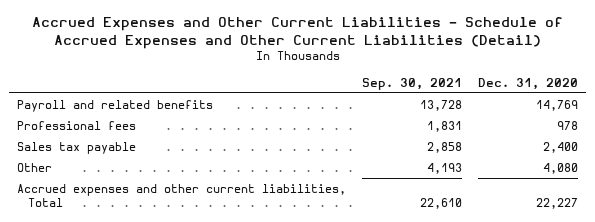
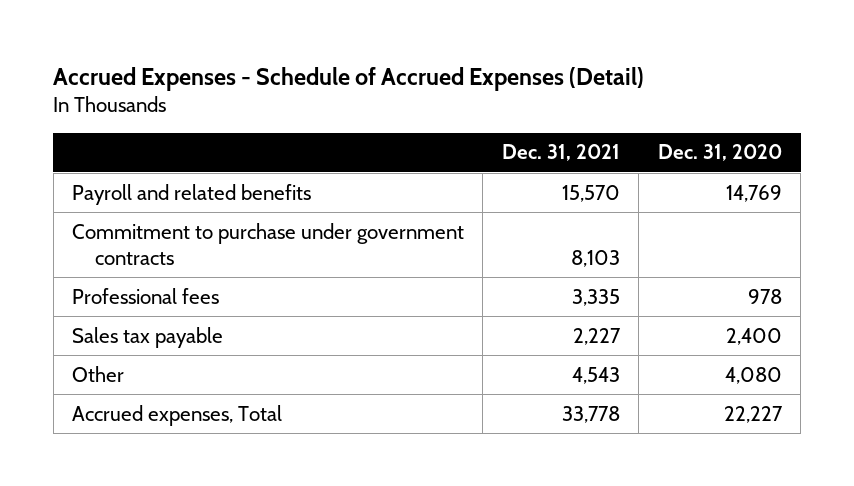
[31,17,563,49] Accrued Expenses and Other Current Liabilities - Schedule of Accrued Expenses and Other Current Liabilities (Detail) -> [53,66,645,91] Accrued Expenses - Schedule of Accrued Expenses (Detail)
[362,77,463,90] Sep. 30, 2021 -> none
none -> [501,144,620,162] Dec. 31, 2021
none -> [72,222,465,265] Commitment to purchase under government contracts
[17,183,347,207] Accrued expenses and other current liabilities, Total -> [72,404,283,426] Accrued expenses, Total

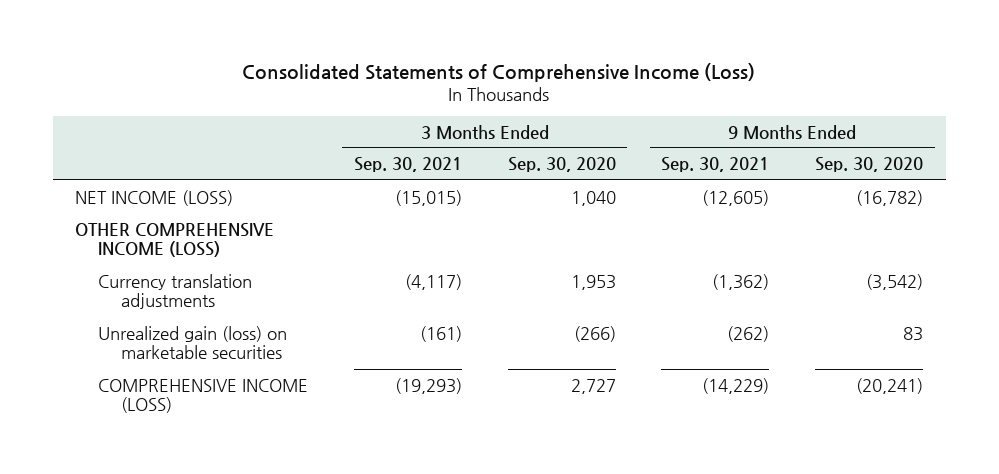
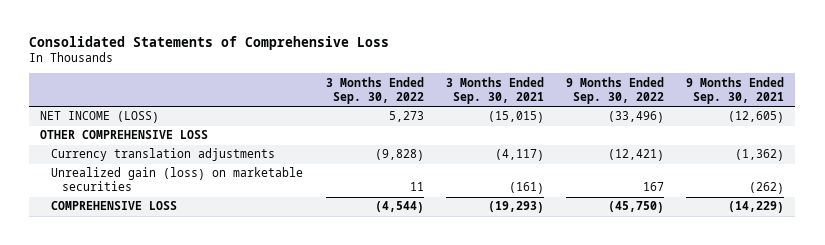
[242,62,756,82] Consolidated Statements of Comprehensive Income (Loss) -> [29,35,390,50] Consolidated Statements of Comprehensive Loss
[507,157,616,173] Sep. 30, 2020 -> none
[815,157,924,173] Sep. 30, 2020 -> none
none -> [325,76,424,104] 3 Months Ended Sep. 30, 2022
none -> [566,76,665,104] 9 Months Ended Sep. 30, 2022
[75,222,275,258] OTHER COMPREHENSIVE INCOME (LOSS) -> [40,130,209,140] OTHER COMPREHENSIVE LOSS
[98,378,309,414] COMPREHENSIVE INCOME (LOSS) -> [51,201,178,211] COMPREHENSIVE LOSS

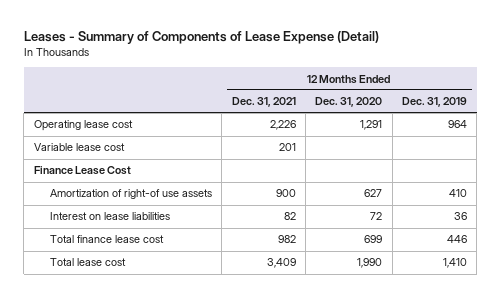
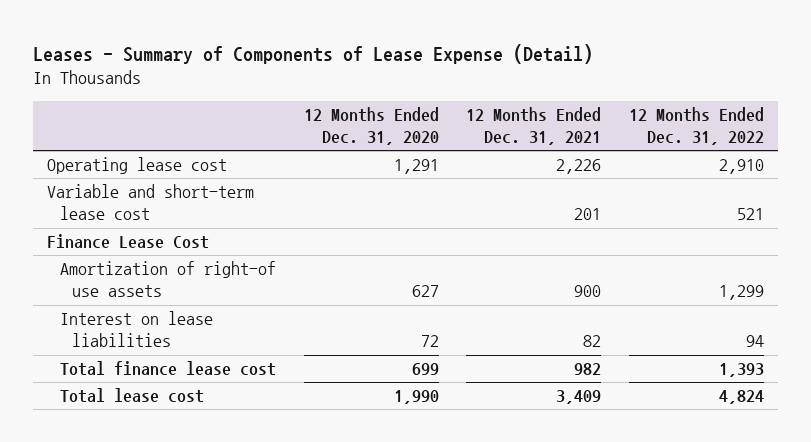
[401,97,467,108] Dec. 31, 2019 -> none
none -> [629,106,765,146] 12 Months Ended Dec. 31, 2022
[33,143,125,152] Variable lease cost -> [47,184,255,221] Variable and short-term lease cost

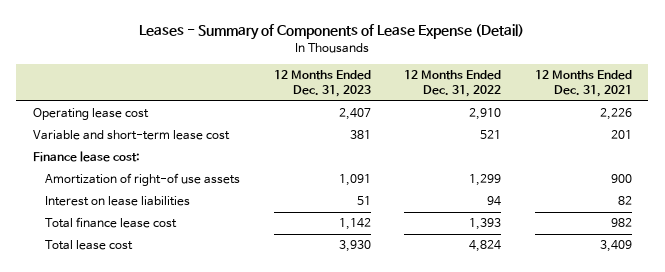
[303,106,439,146] 12 Months Ended Dec. 31, 2020 -> none
none -> [273,70,371,98] 12 Months Ended Dec. 31, 2023
[47,234,210,250] Finance Lease Cost -> [32,151,140,163] Finance lease cost:

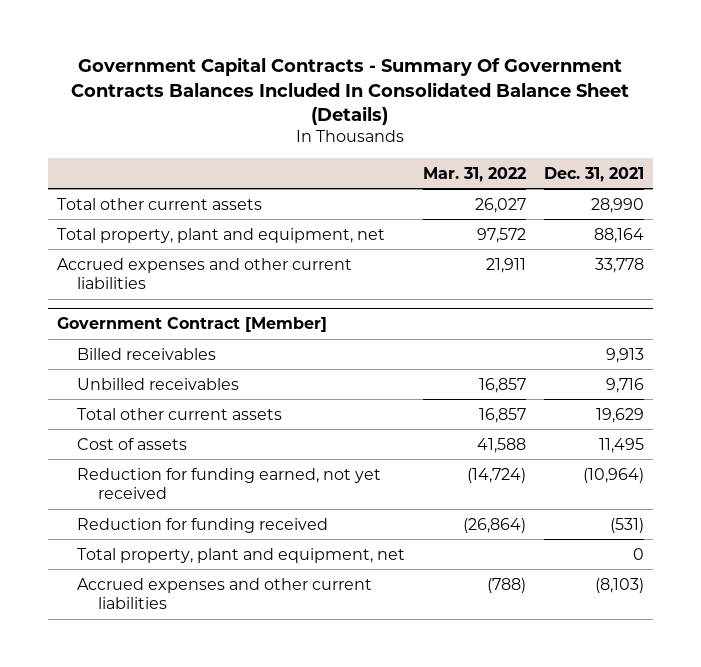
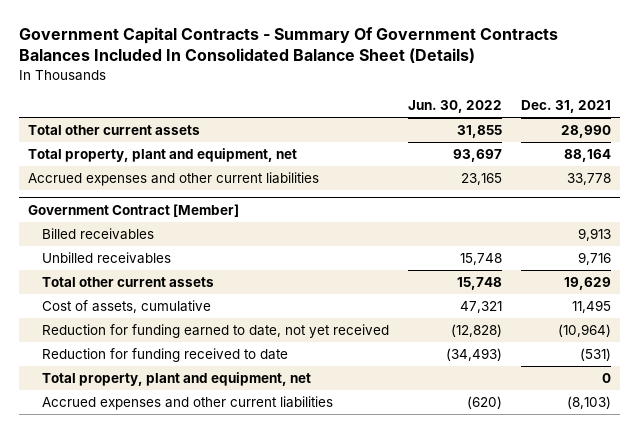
[423,166,527,182] Mar. 31, 2022 -> none
none -> [407,100,502,114] Jun. 30, 2022
[77,437,188,450] Cost of assets -> [41,299,211,313] Cost of assets, cumulative
[77,467,382,500] Reduction for funding earned, not yet received -> [41,323,389,338] Reduction for funding earned to date, not yet received
[77,517,329,533] Reduction for funding received -> [41,347,288,362] Reduction for funding received to date

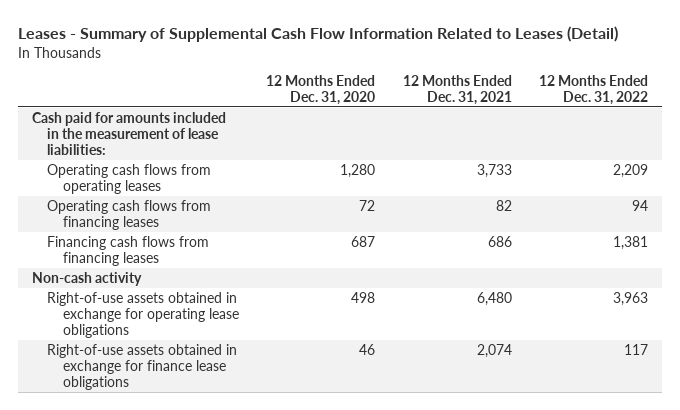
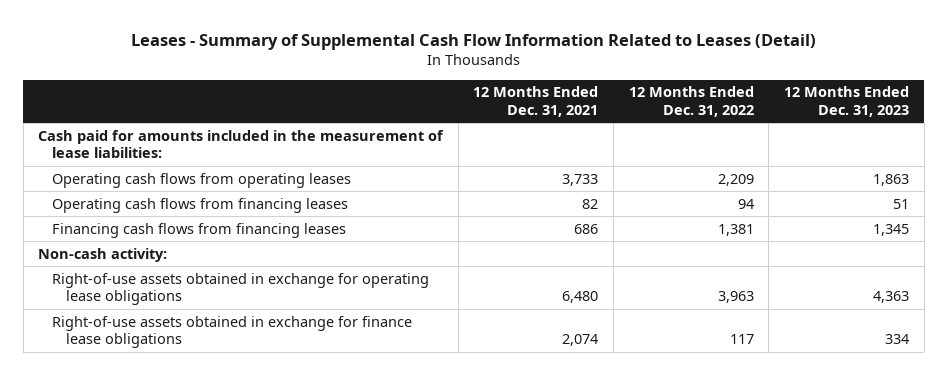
[266,74,376,105] 12 Months Ended Dec. 31, 2020 -> none
none -> [783,86,909,118] 12 Months Ended Dec. 31, 2023
[31,271,142,286] Non-cash activity -> [38,247,168,262] Non-cash activity:

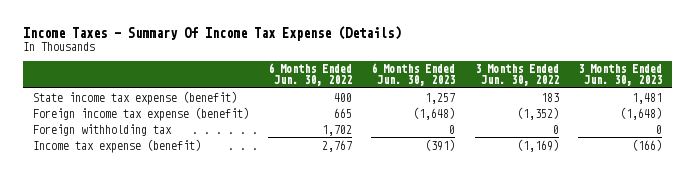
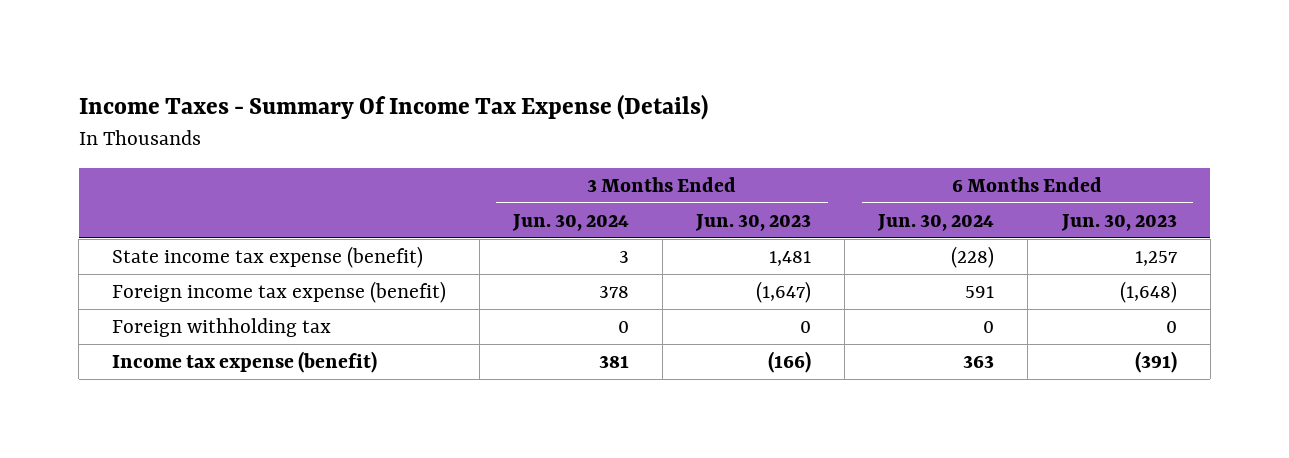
[268,63,353,87] 6 Months Ended Jun. 30, 2022 -> none
[474,64,559,87] 3 Months Ended Jun. 30, 2022 -> none
none -> [512,213,630,231] Jun. 30, 2024
none -> [877,213,995,231] Jun. 30, 2024
[619,106,662,120] (1,648) -> [756,280,812,303] (1,647)

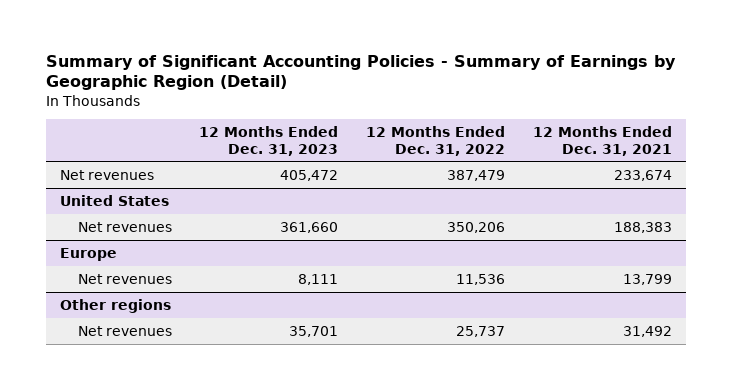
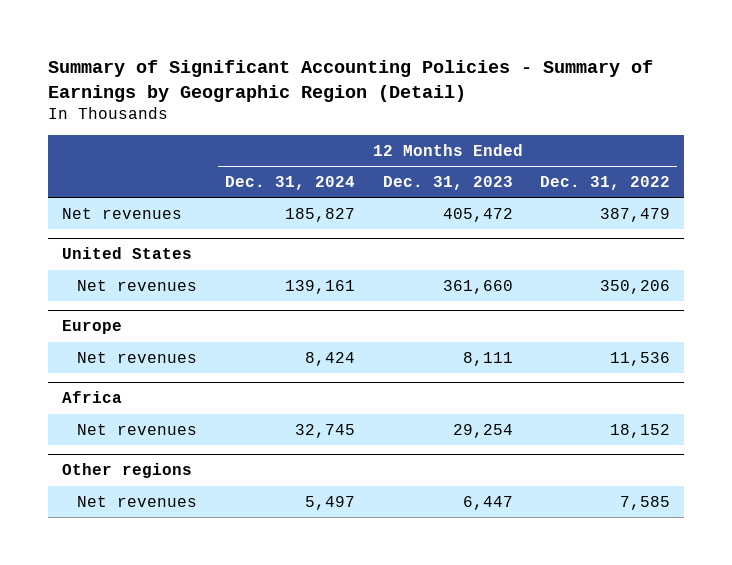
[533,125,673,156] 12 Months Ended Dec. 31, 2021 -> none
none -> [224,175,355,190] Dec. 31, 2024
none -> [61,391,122,404] Africa
none -> [76,423,197,435] Net revenues
[289,325,339,337] 35,701 -> [462,495,513,510] 6,447
[456,325,506,337] 25,737 -> [620,495,671,510] 7,585

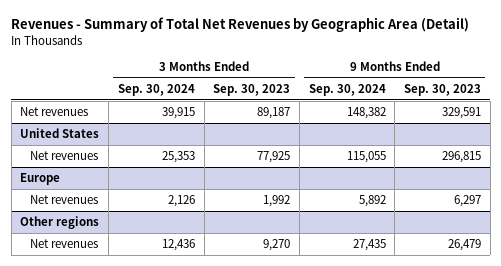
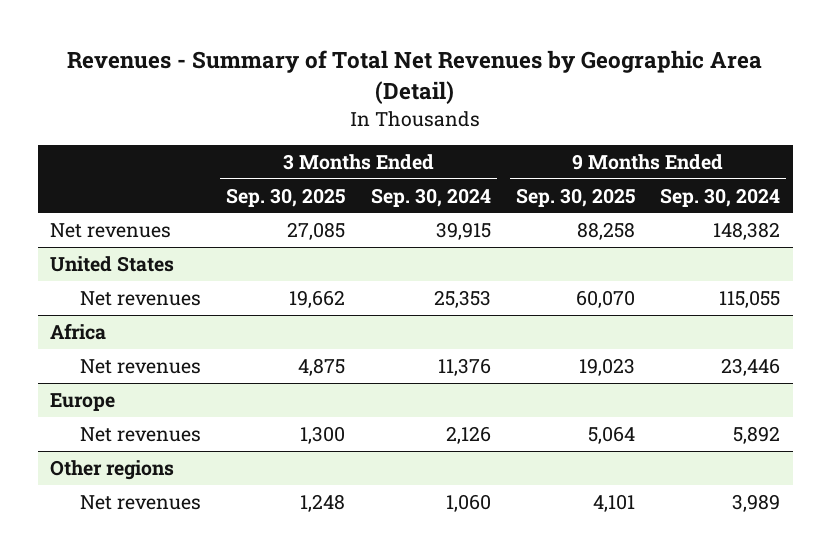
[213,83,291,96] Sep. 30, 2023 -> none
[403,83,481,96] Sep. 30, 2023 -> none
none -> [226,187,346,207] Sep. 30, 2025
none -> [515,187,635,207] Sep. 30, 2025
none -> [50,322,107,340] Africa
none -> [80,358,202,374] Net revenues
[161,239,195,252] 12,436 -> [445,493,491,512] 1,060
[352,239,386,252] 27,435 -> [732,493,781,512] 3,989

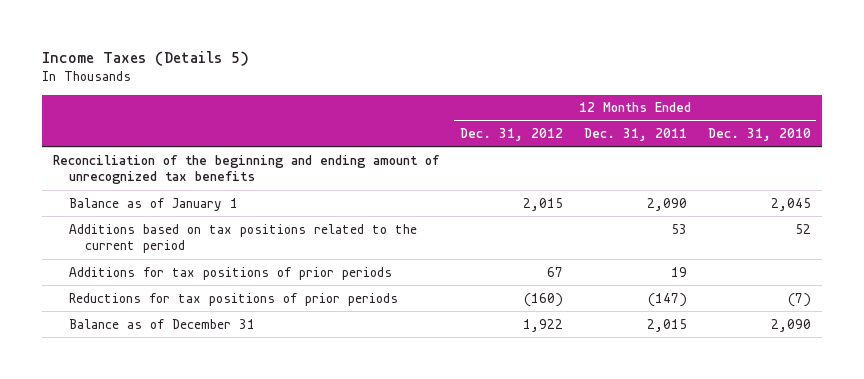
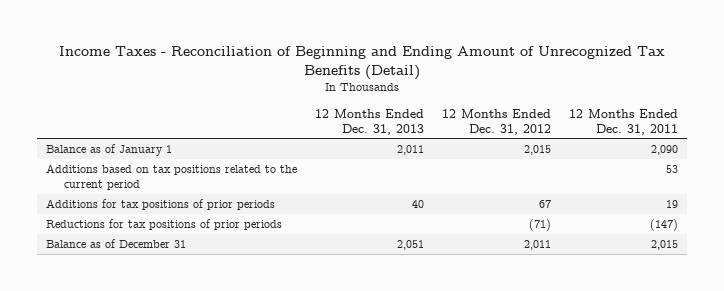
[41,50,249,66] Income Taxes (Details 5) -> [59,45,666,80] Income Taxes - Reconciliation of Beginning and Ending Amount of Unrecognized Tax Benefits (Detail)
[708,128,812,142] Dec. 31, 2010 -> none
none -> [314,108,424,135] 12 Months Ended Dec. 31, 2013
[52,154,439,185] Reconciliation of the beginning and ending amount of unrecognized tax benefits -> none
[523,292,563,307] (160) -> [529,219,552,232] (71)
[522,318,563,332] 1,922 -> [524,240,552,251] 2,011

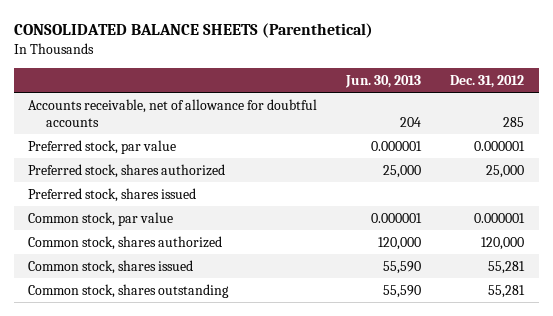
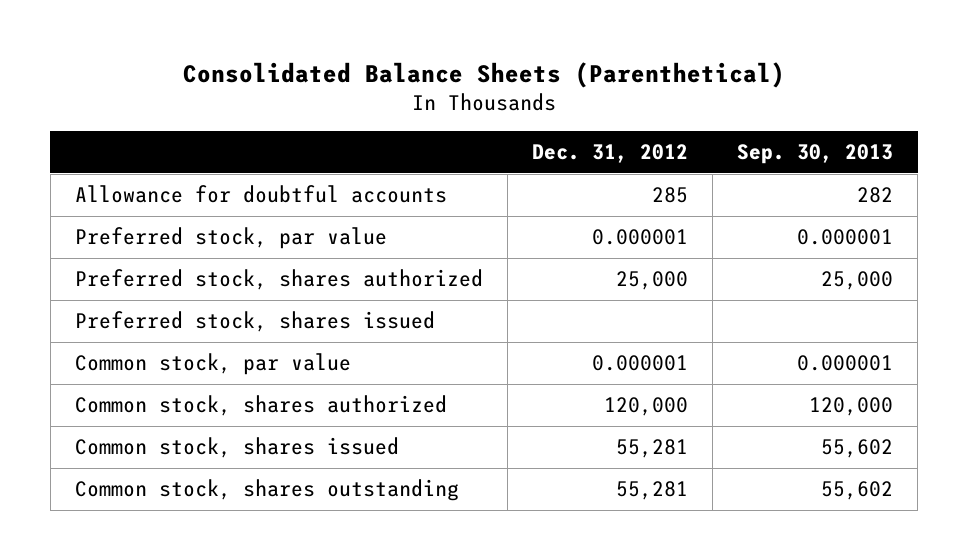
[13,23,373,39] CONSOLIDATED BALANCE SHEETS (Parenthetical) -> [182,62,785,89] Consolidated Balance Sheets (Parenthetical)
[345,74,422,88] Jun. 30, 2013 -> none
none -> [736,144,893,165] Sep. 30, 2013
[28,98,318,127] Accounts receivable, net of allowance for doubtful accounts -> [74,185,447,204] Allowance for doubtful accounts

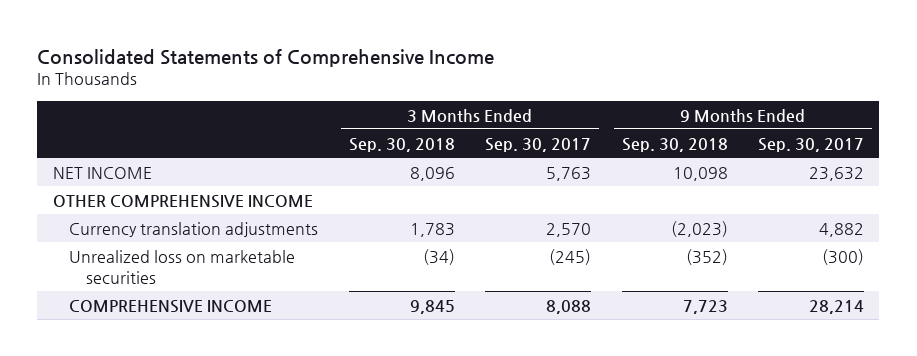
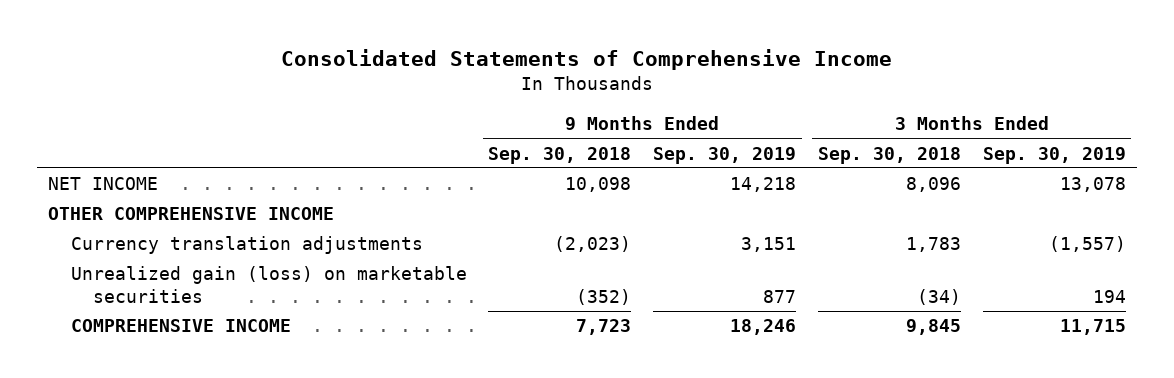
[485,137,592,152] Sep. 30, 2017 -> none
[758,137,865,152] Sep. 30, 2017 -> none
none -> [653,146,797,164] Sep. 30, 2019
none -> [982,146,1126,164] Sep. 30, 2019
[69,249,296,284] Unrealized loss on marketable securities -> [70,266,467,304] Unrealized gain (loss) on marketable securities

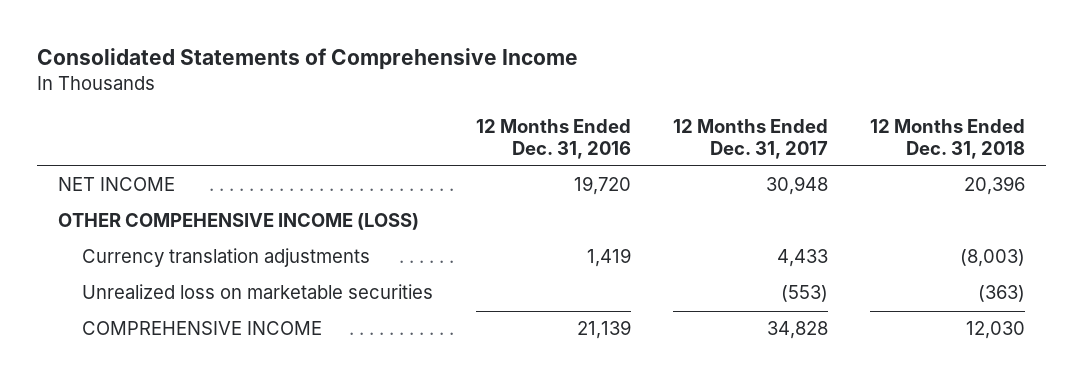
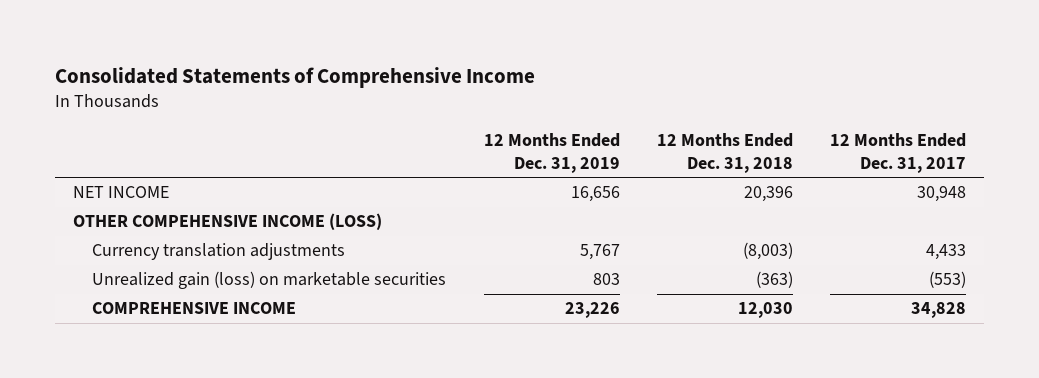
[475,118,631,159] 12 Months Ended Dec. 31, 2016 -> none
none -> [483,132,620,173] 12 Months Ended Dec. 31, 2019
[82,284,434,300] Unrealized loss on marketable securities -> [92,271,447,290] Unrealized gain (loss) on marketable securities

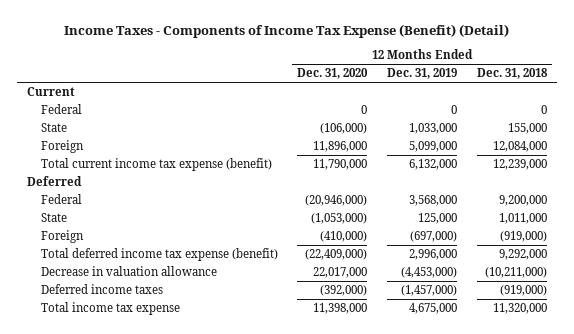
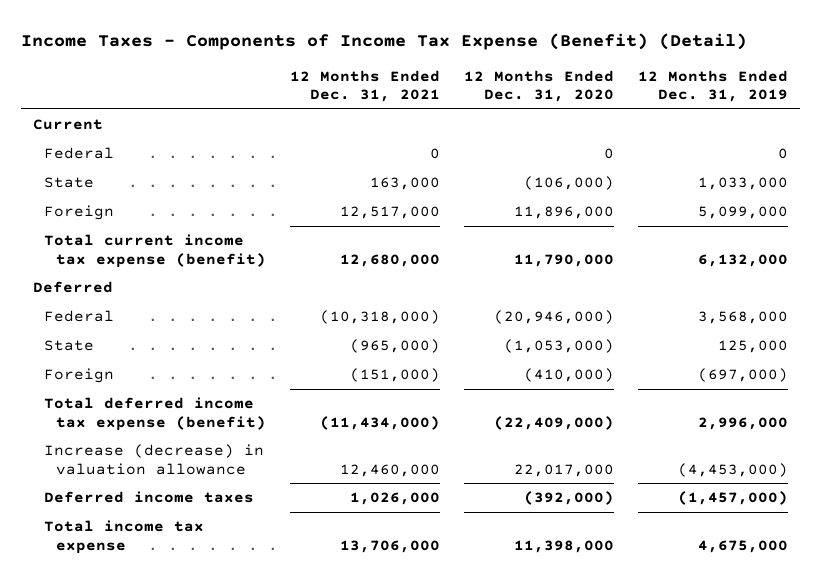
[476,68,548,80] Dec. 31, 2018 -> none
none -> [289,69,440,103] 12 Months Ended Dec. 31, 2021
[40,266,217,277] Decrease in valuation allowance -> [44,444,265,475] Increase (decrease) in valuation allowance

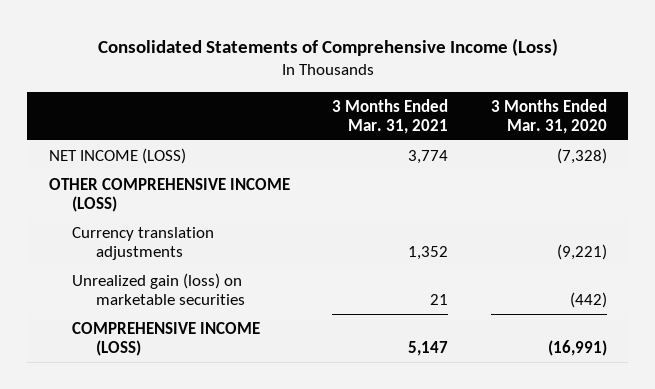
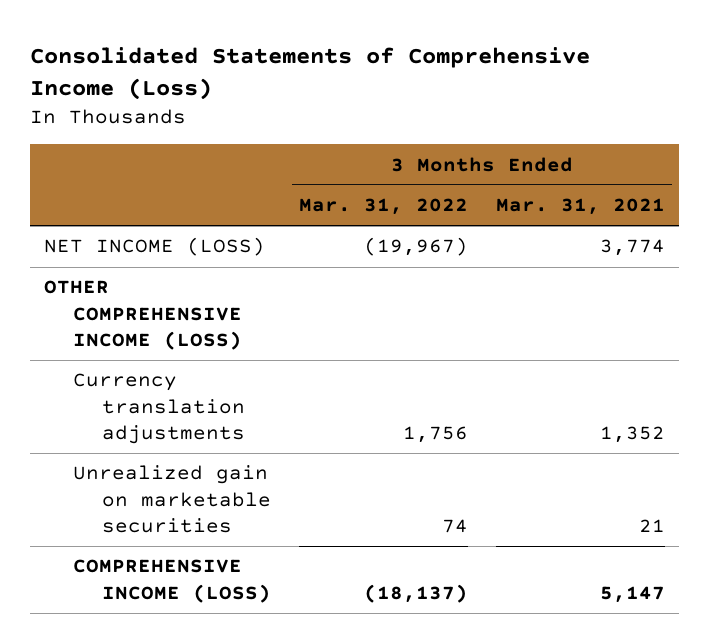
[490,98,607,134] 3 Months Ended Mar. 31, 2020 -> none
none -> [298,198,468,216] Mar. 31, 2022
[72,272,245,305] Unrealized gain (loss) on marketable securities -> [72,465,271,534] Unrealized gain on marketable securities

